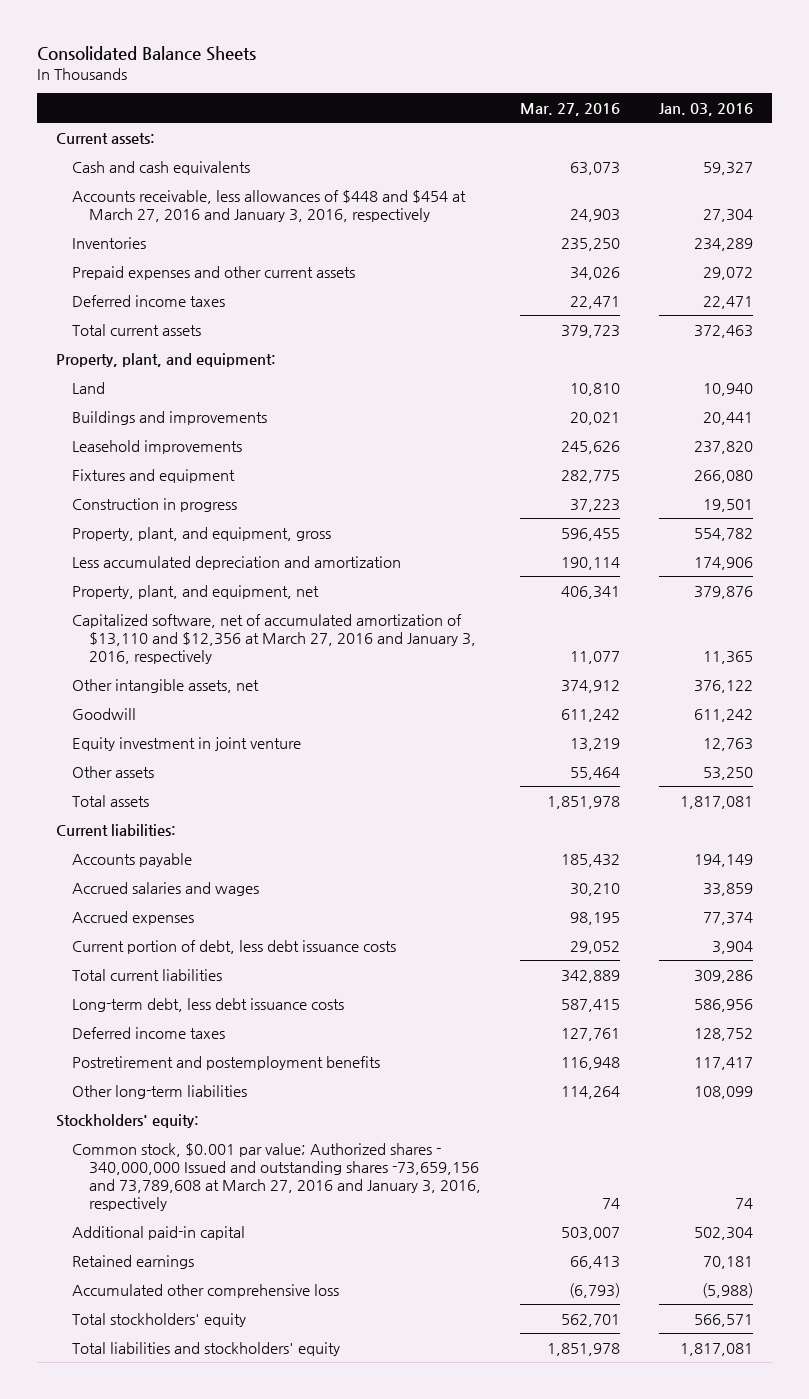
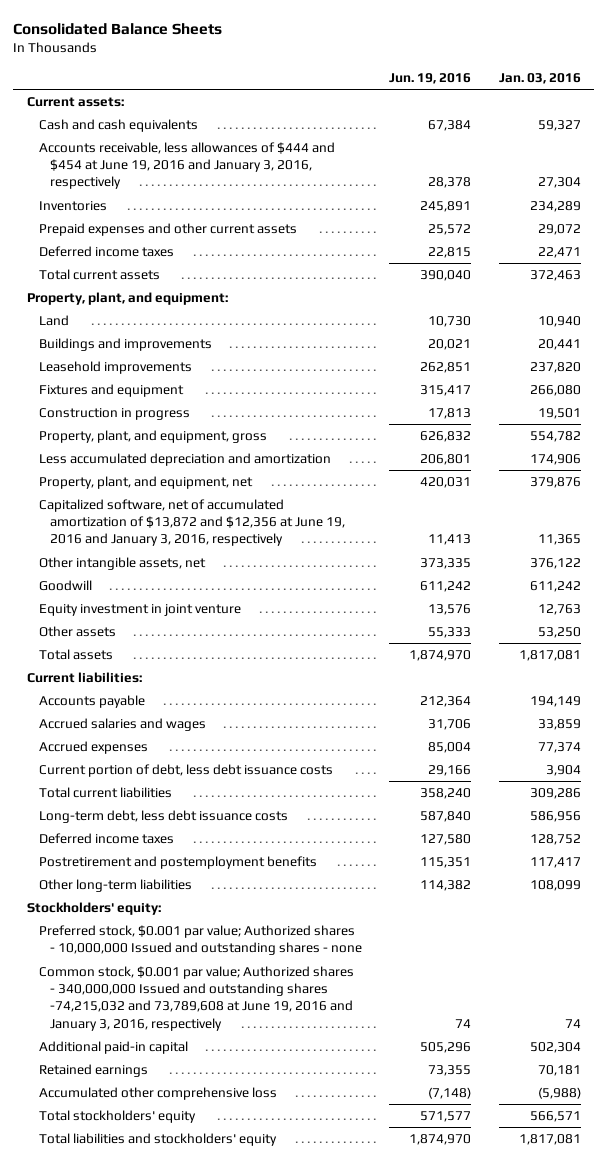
[519,102,620,116] Mar. 27, 2016 -> none
none -> [389,72,472,84] Jun. 19, 2016
[72,189,467,222] Accounts receivable, less allowances of $448 and $454 at March 27, 2016 and January 3, 2016, respectively -> [38,142,335,190] Accounts receivable, less allowances of $444 and $454 at June 19, 2016 and January 3, 2016, respectively
[72,613,476,664] Capitalized software, net of accumulated amortization of $13,110 and $12,356 at March 27, 2016 and January 3, 2016, respectively -> [38,499,346,547] Capitalized software, net of accumulated amortization of $13,872 and $12,356 at June 19, 2016 and January 3, 2016, respectively
none -> [38,925,363,956] Preferred stock, $0.001 par value; Authorized shares - 10,000,000 Issued and outstanding shares - none
[72,1142,481,1211] Common stock, $0.001 par value; Authorized shares - 340,000,000 Issued and outstanding shares -73,659,156 and 73,789,608 at March 27, 2016 and January 3, 2016, respectively -> [38,966,354,1031] Common stock, $0.001 par value; Authorized shares - 340,000,000 Issued and outstanding shares -74,215,032 and 73,789,608 at June 19, 2016 and January 3, 2016, respectively

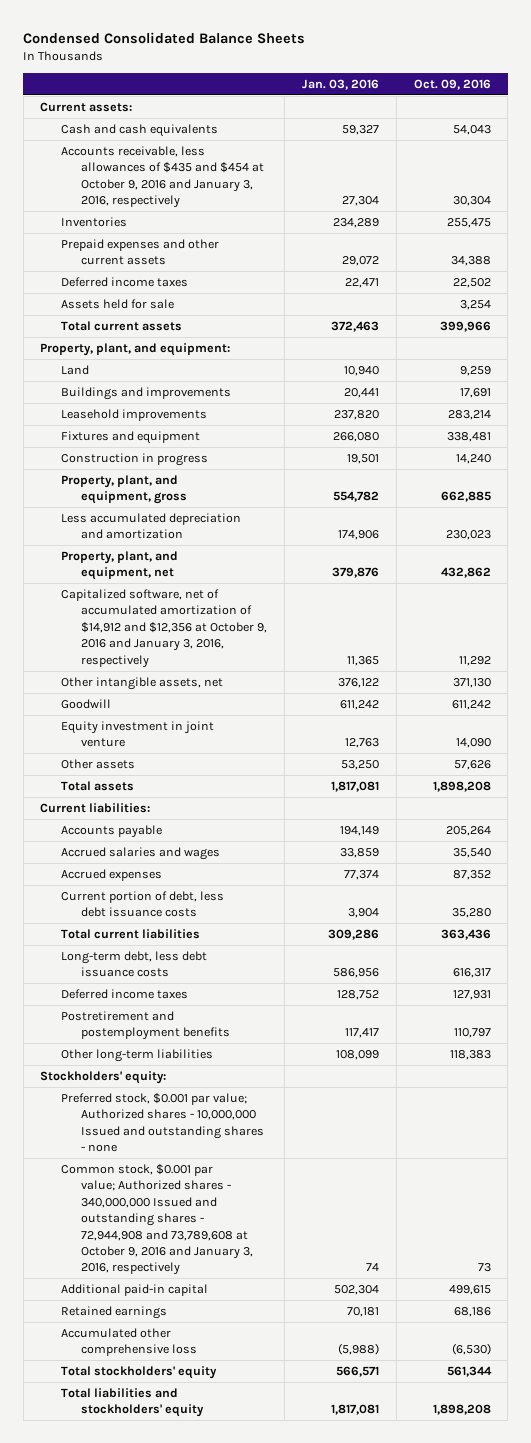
[13,23,223,36] Consolidated Balance Sheets -> [23,31,306,44] Condensed Consolidated Balance Sheets
[389,72,472,84] Jun. 19, 2016 -> none
none -> [413,78,491,90] Oct. 09, 2016
[38,142,335,190] Accounts receivable, less allowances of $444 and $454 at June 19, 2016 and January 3, 2016, respectively -> [60,146,265,209] Accounts receivable, less allowances of $435 and $454 at October 9, 2016 and January 3, 2016, respectively
none -> [60,299,174,310] Assets held for sale
[38,499,346,547] Capitalized software, net of accumulated amortization of $13,872 and $12,356 at June 19, 2016 and January 3, 2016, respectively -> [60,589,268,668] Capitalized software, net of accumulated amortization of $14,912 and $12,356 at October 9, 2016 and January 3, 2016, respectively
[38,966,354,1031] Common stock, $0.001 par value; Authorized shares - 340,000,000 Issued and outstanding shares -74,215,032 and 73,789,608 at June 19, 2016 and January 3, 2016, respectively -> [60,1164,254,1276] Common stock, $0.001 par value; Authorized shares - 340,000,000 Issued and outstanding shares - 72,944,908 and 73,789,608 at October 9, 2016 and January 3, 2016, respectively

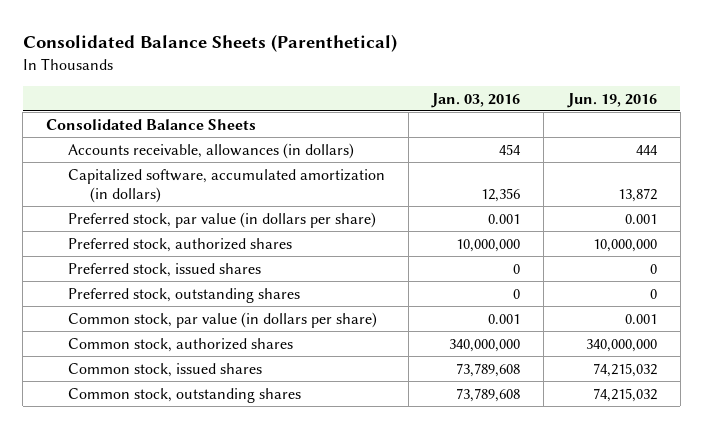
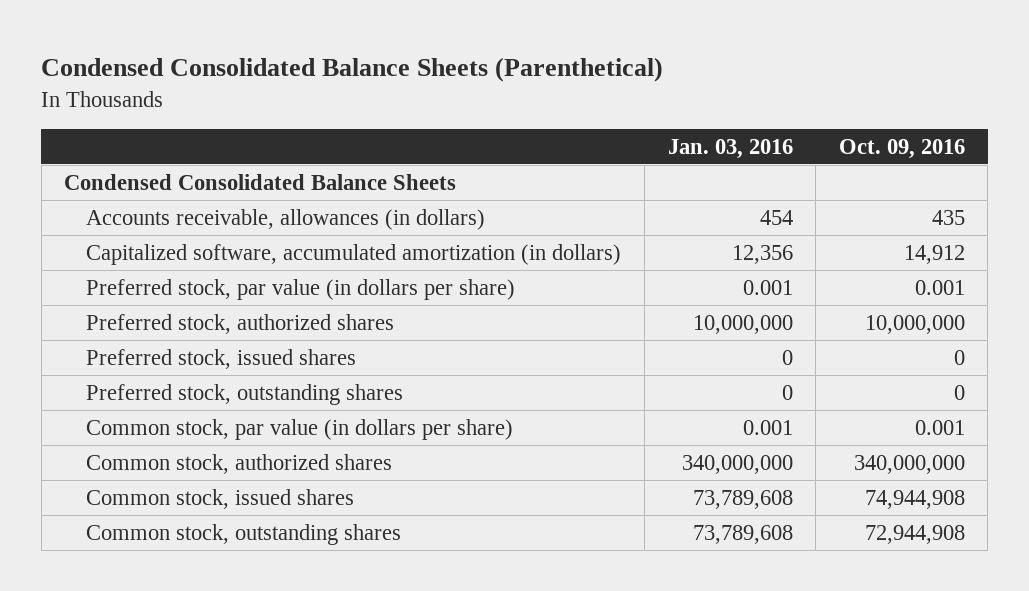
[22,34,397,53] Consolidated Balance Sheets (Parenthetical) -> [41,57,664,83] Condensed Consolidated Balance Sheets (Parenthetical)
[566,92,657,108] Jun. 19, 2016 -> none
none -> [838,138,965,159] Oct. 09, 2016
[46,118,257,130] Consolidated Balance Sheets -> [64,173,457,190] Condensed Consolidated Balance Sheets

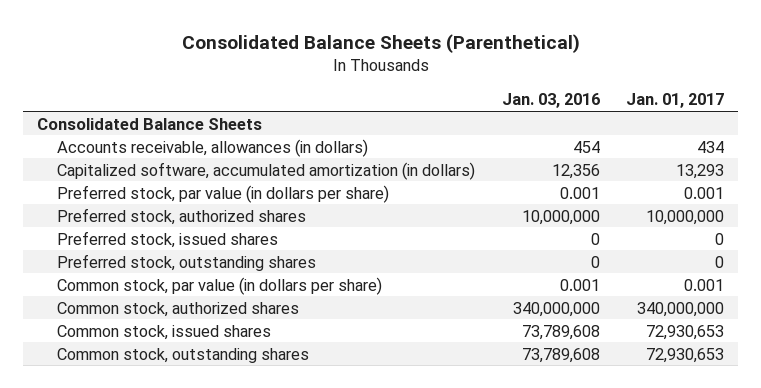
[41,57,664,83] Condensed Consolidated Balance Sheets (Parenthetical) -> [181,33,580,53] Consolidated Balance Sheets (Parenthetical)
[838,138,965,159] Oct. 09, 2016 -> none
none -> [626,93,725,109] Jan. 01, 2017
[64,173,457,190] Condensed Consolidated Balance Sheets -> [36,117,262,130] Consolidated Balance Sheets

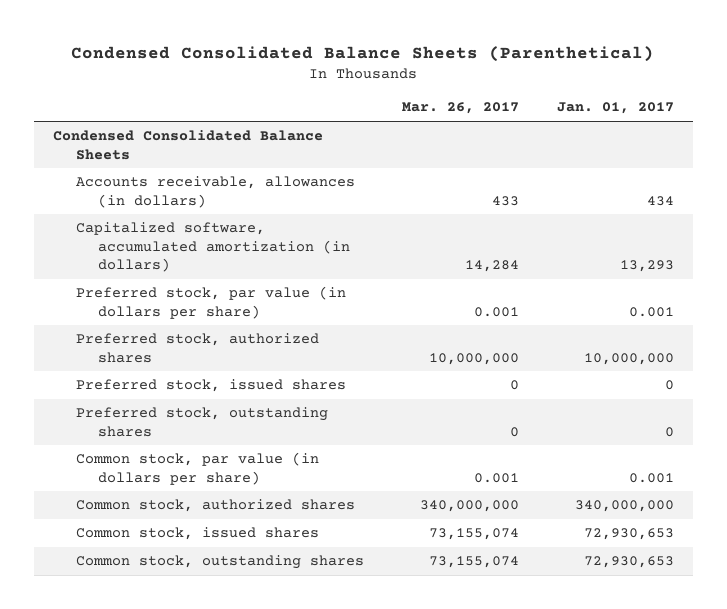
[181,33,580,53] Consolidated Balance Sheets (Parenthetical) -> [71,45,655,62] Condensed Consolidated Balance Sheets (Parenthetical)
[501,93,600,109] Jan. 03, 2016 -> none
none -> [401,102,519,115] Mar. 26, 2017
[36,117,262,130] Consolidated Balance Sheets -> [53,130,324,160] Condensed Consolidated Balance Sheets

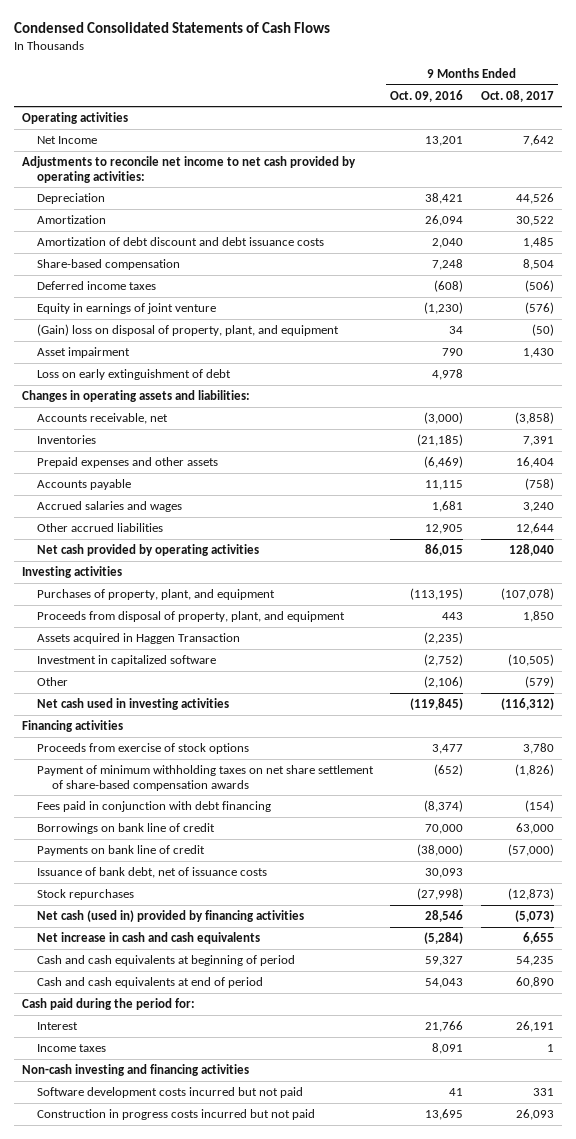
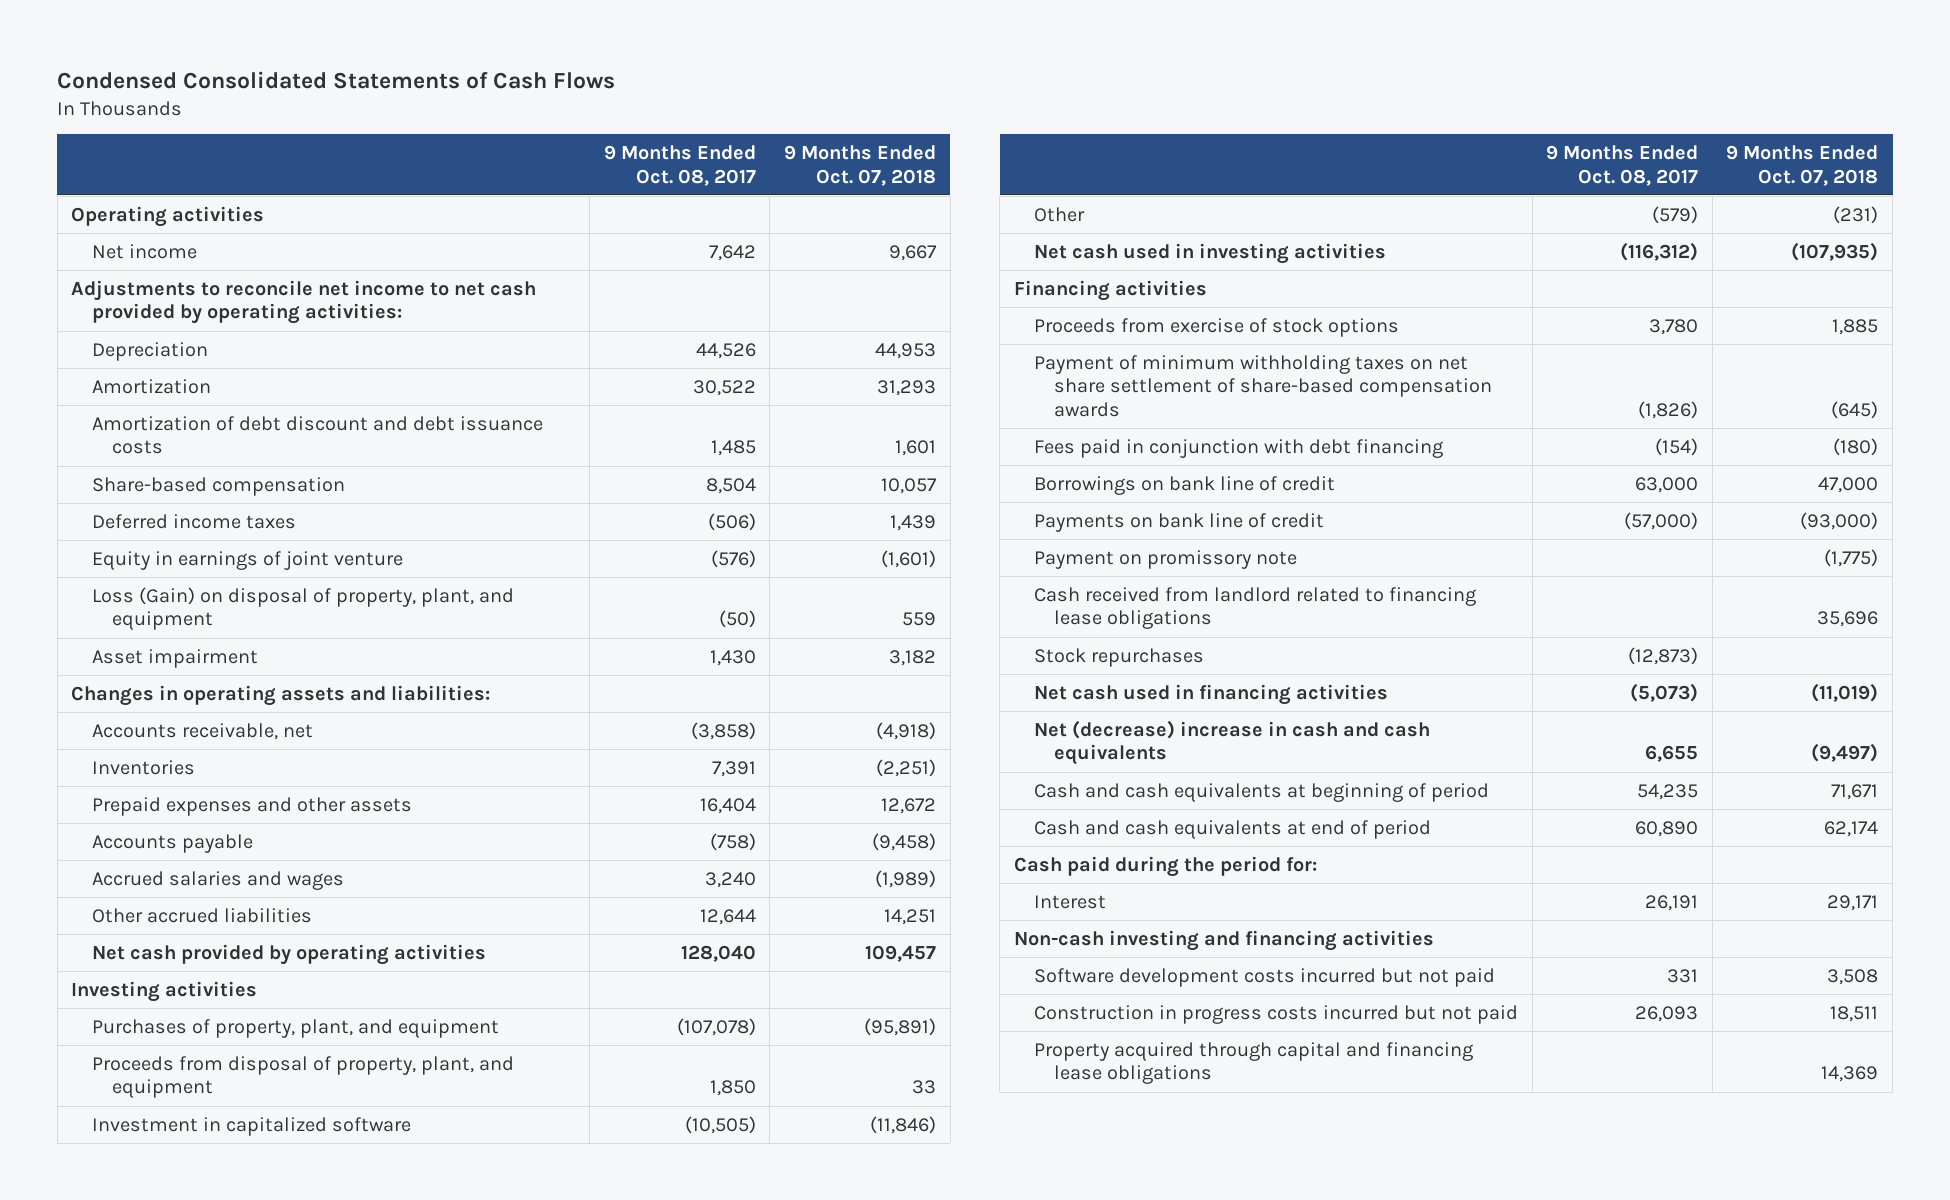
[390,89,464,102] Oct. 09, 2016 -> none
none -> [783,145,936,186] 9 Months Ended Oct. 07, 2018
[37,135,98,144] Net Income -> [91,243,197,259] Net income
[37,323,340,336] (Gain) loss on disposal of property, plant, and equipment -> [91,586,514,631] Loss (Gain) on disposal of property, plant, and equipment
[37,368,232,380] Loss on early extinguishment of debt -> none
[37,632,241,644] Assets acquired in Haggen Transaction -> none
[37,866,268,878] Issuance of bank debt, net of issuance costs -> none
none -> [1034,549,1298,569] Payment on promissory note
none -> [1034,586,1477,630] Cash received from landlord related to financing lease obligations
[37,909,305,922] Net cash (used in) provided by financing activities -> [1034,683,1389,705] Net cash used in financing activities
[37,931,261,944] Net increase in cash and cash equivalents -> [1034,719,1431,766] Net (decrease) increase in cash and cash equivalents
[37,1043,107,1052] Income taxes -> none
none -> [1034,1041,1474,1085] Property acquired through capital and financing lease obligations

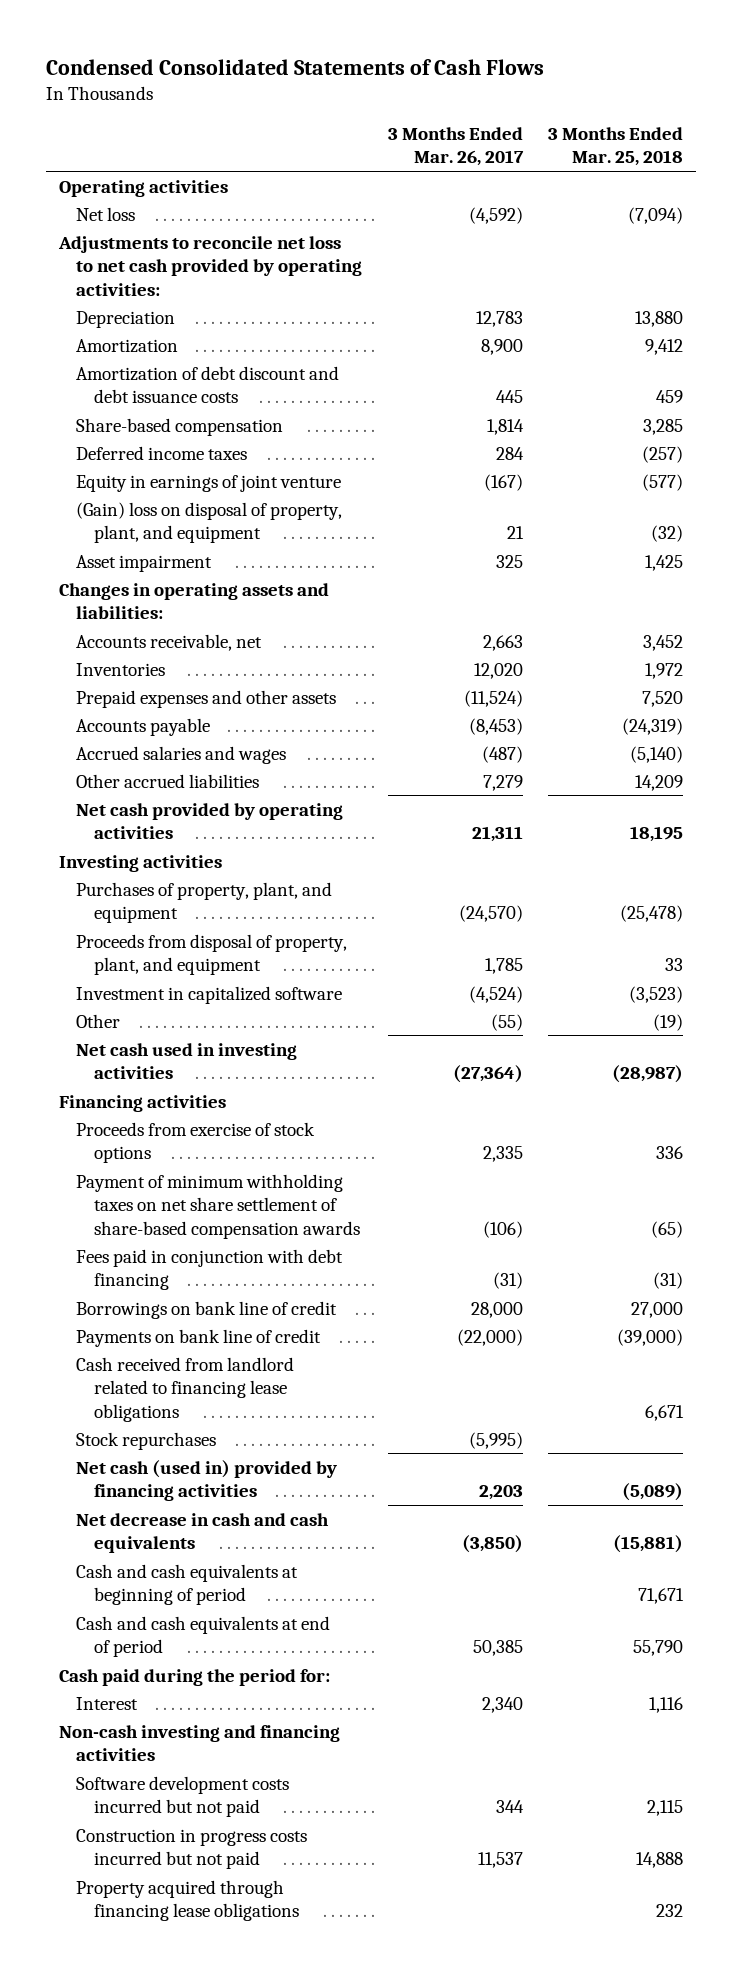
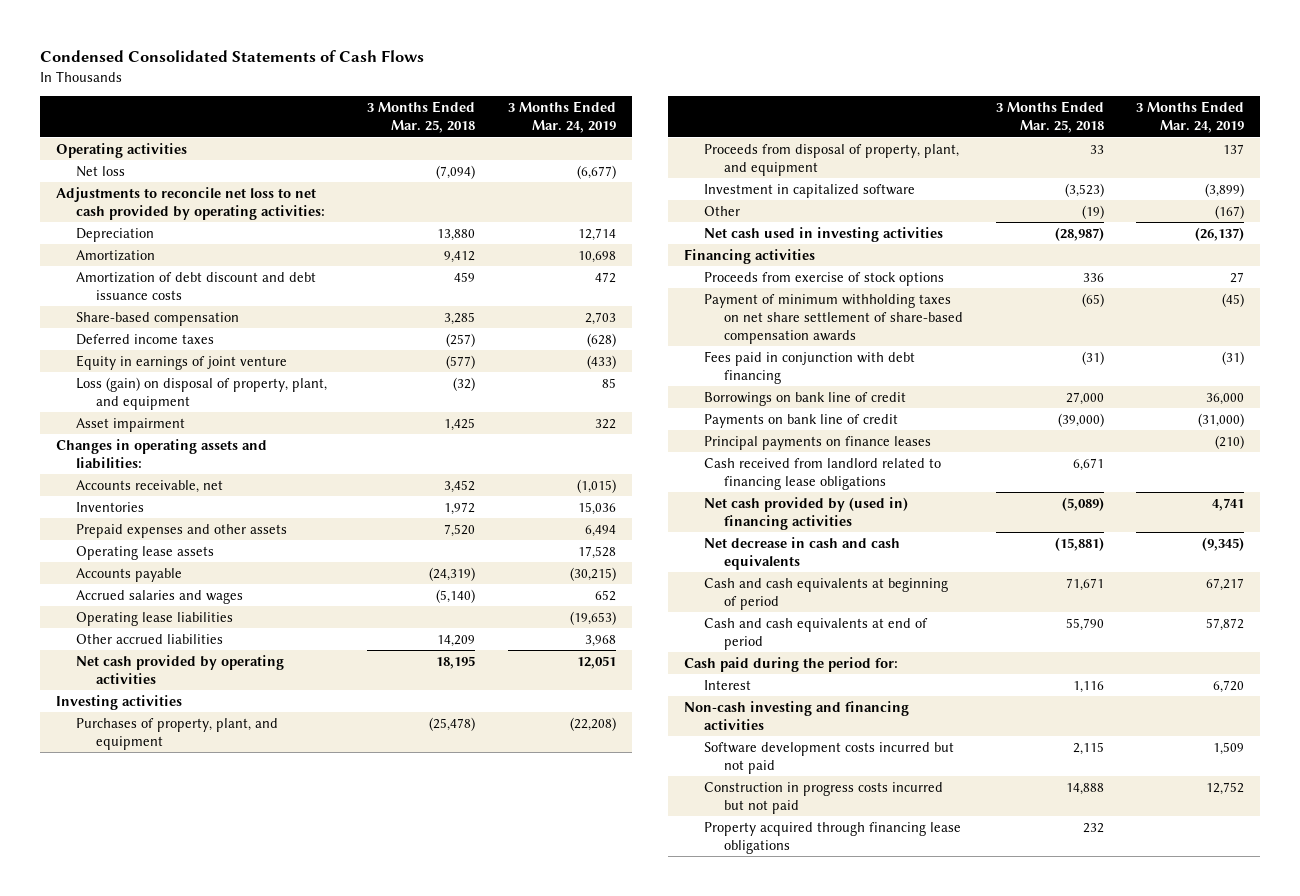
[387,126,524,167] 3 Months Ended Mar. 26, 2017 -> none
none -> [507,101,616,134] 3 Months Ended Mar. 24, 2019
[76,501,343,544] (Gain) loss on disposal of property, plant, and equipment -> [76,376,328,410] Loss (gain) on disposal of property, plant, and equipment
none -> [76,545,215,560] Operating lease assets
none -> [76,611,234,626] Operating lease liabilities
none -> [704,435,932,450] Principal payments on finance leases
[76,1431,217,1450] Stock repurchases -> none
[76,1459,338,1502] Net cash (used in) provided by financing activities -> [704,496,909,530] Net cash provided by (used in) financing activities

